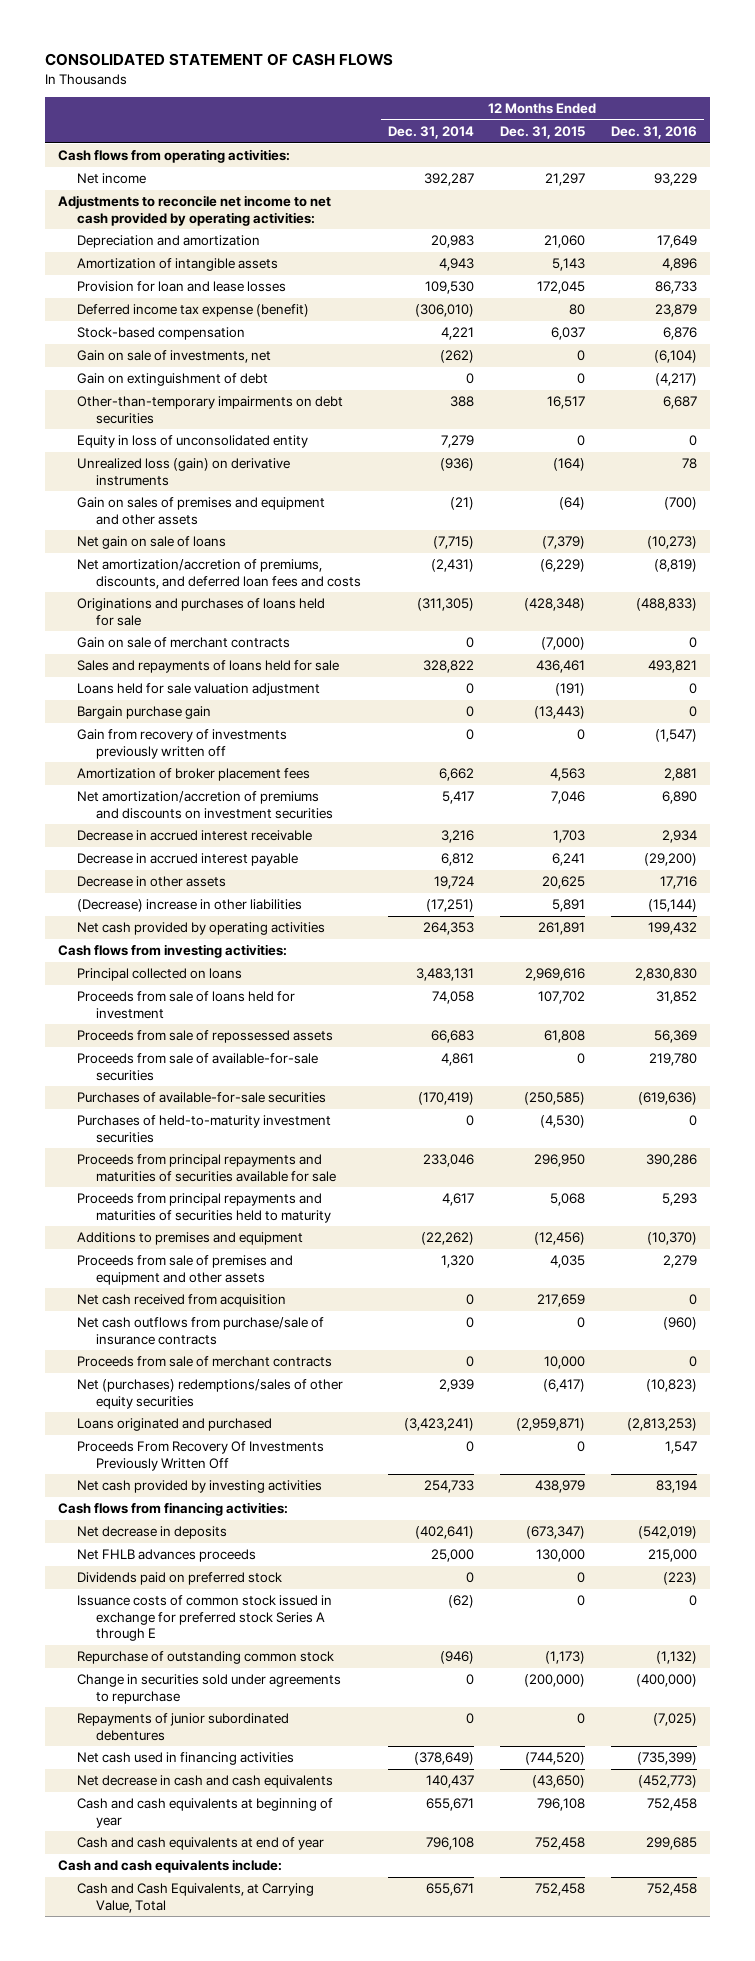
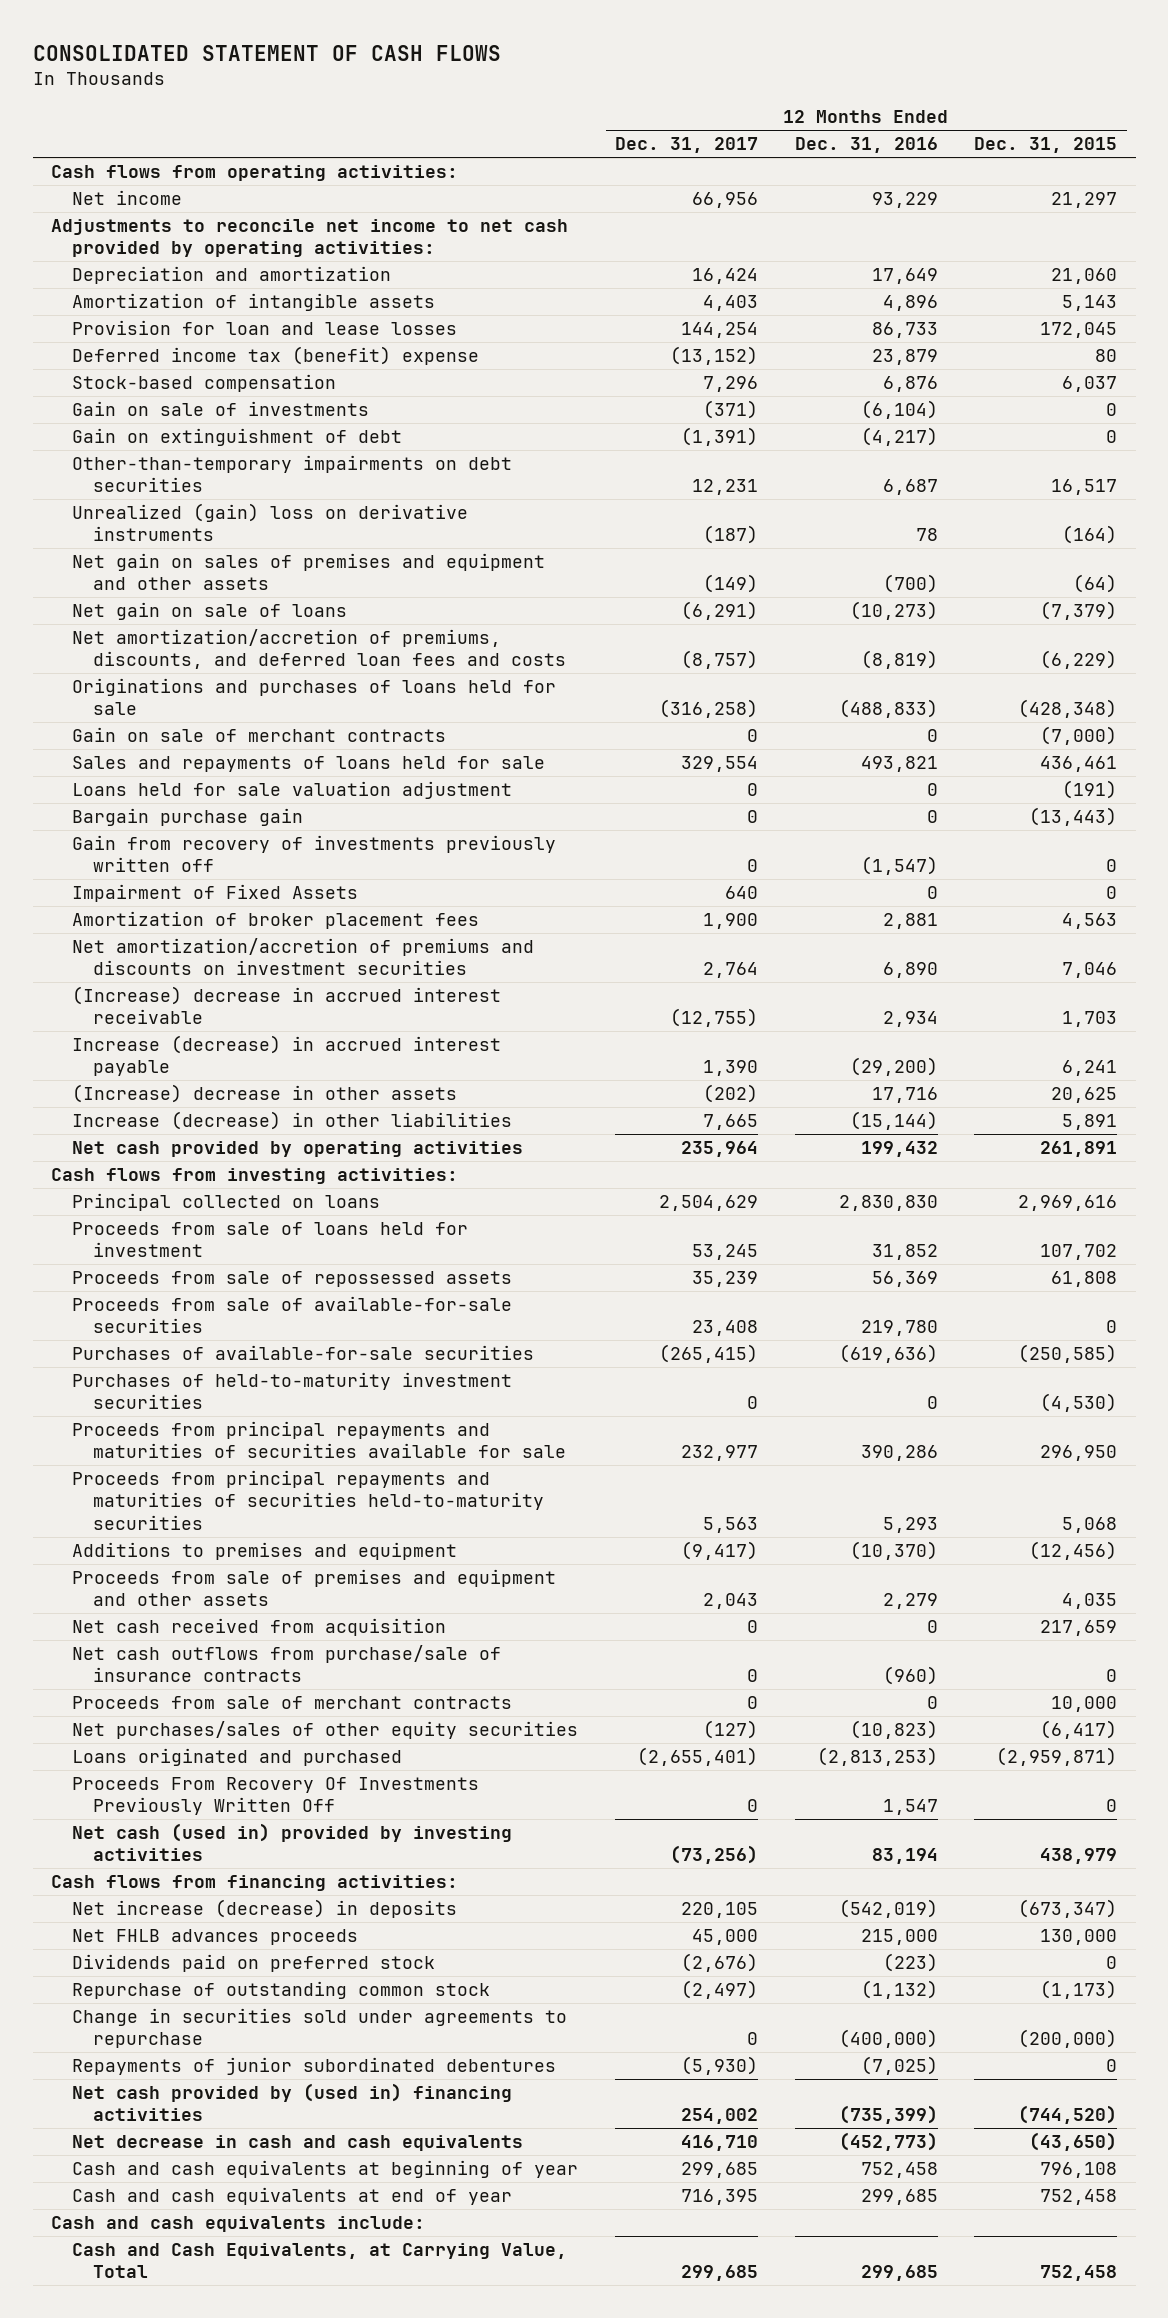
[387,126,474,140] Dec. 31, 2014 -> none
none -> [614,137,758,154] Dec. 31, 2017
[77,304,310,318] Deferred income tax expense (benefit) -> [72,346,480,366] Deferred income tax (benefit) expense
[77,350,272,364] Gain on sale of investments, net -> [72,401,370,417] Gain on sale of investments
[77,435,309,449] Equity in loss of unconsolidated entity -> none
[77,458,291,486] Unrealized loss (gain) on derivative instruments -> [72,503,469,542] Unrealized (gain) loss on derivative instruments
[77,497,326,525] Gain on sales of premises and equipment and other assets -> [72,553,546,591] Net gain on sales of premises and equipment and other assets
none -> [72,884,359,903] Impairment of Fixed Assets
[77,830,313,842] Decrease in accrued interest receivable -> [72,986,502,1025] (Increase) decrease in accrued interest receivable
[77,853,299,867] Decrease in accrued interest payable -> [72,1035,502,1077] Increase (decrease) in accrued interest payable
[77,876,227,888] Decrease in other assets -> [72,1084,458,1104] (Increase) decrease in other assets
[77,899,303,913] (Decrease) increase in other liabilities -> [72,1111,513,1131] Increase (decrease) in other liabilities
[77,1193,332,1223] Proceeds from principal repayments and maturities of securities held to maturity -> [72,1470,545,1530] Proceeds from principal repayments and maturities of securities held-to-maturity securities
[77,1379,344,1409] Net (purchases) redemptions/sales of other equity securities -> [72,1721,579,1740] Net purchases/sales of other equity securities
[77,1480,323,1494] Net cash provided by investing activities -> [72,1823,513,1862] Net cash (used in) provided by investing activities
[77,1526,228,1540] Net decrease in deposits -> [72,1899,458,1919] Net increase (decrease) in deposits
[77,1595,333,1642] Issuance costs of common stock issued in exchange for preferred stock Series A through E -> none
[77,1752,295,1766] Net cash used in financing activities -> [72,2083,513,2122] Net cash provided by (used in) financing activities
[647,1883,698,1897] 752,458 -> [860,2265,938,2282] 299,685

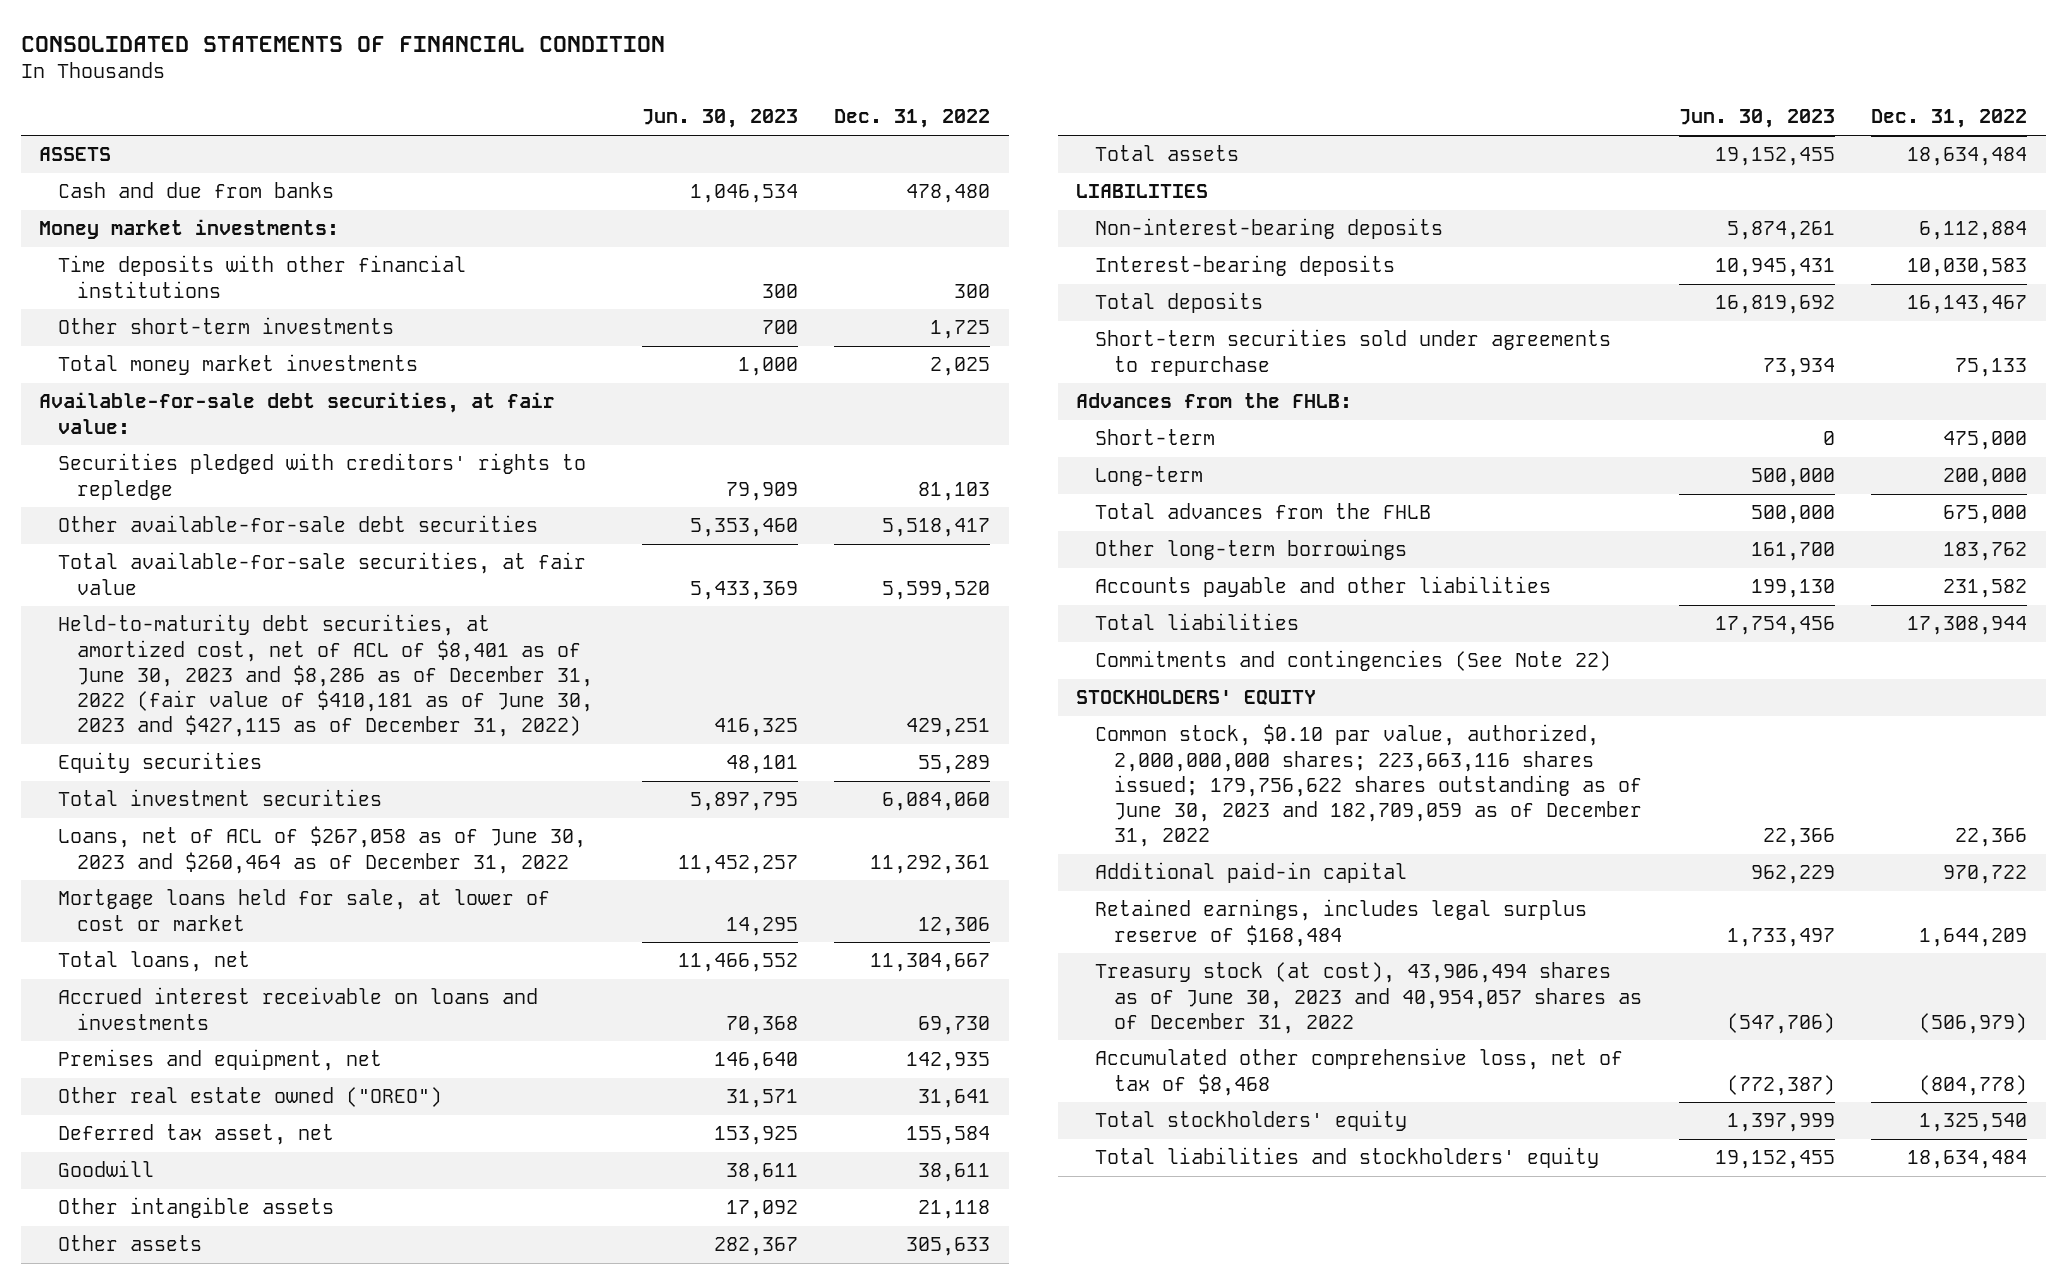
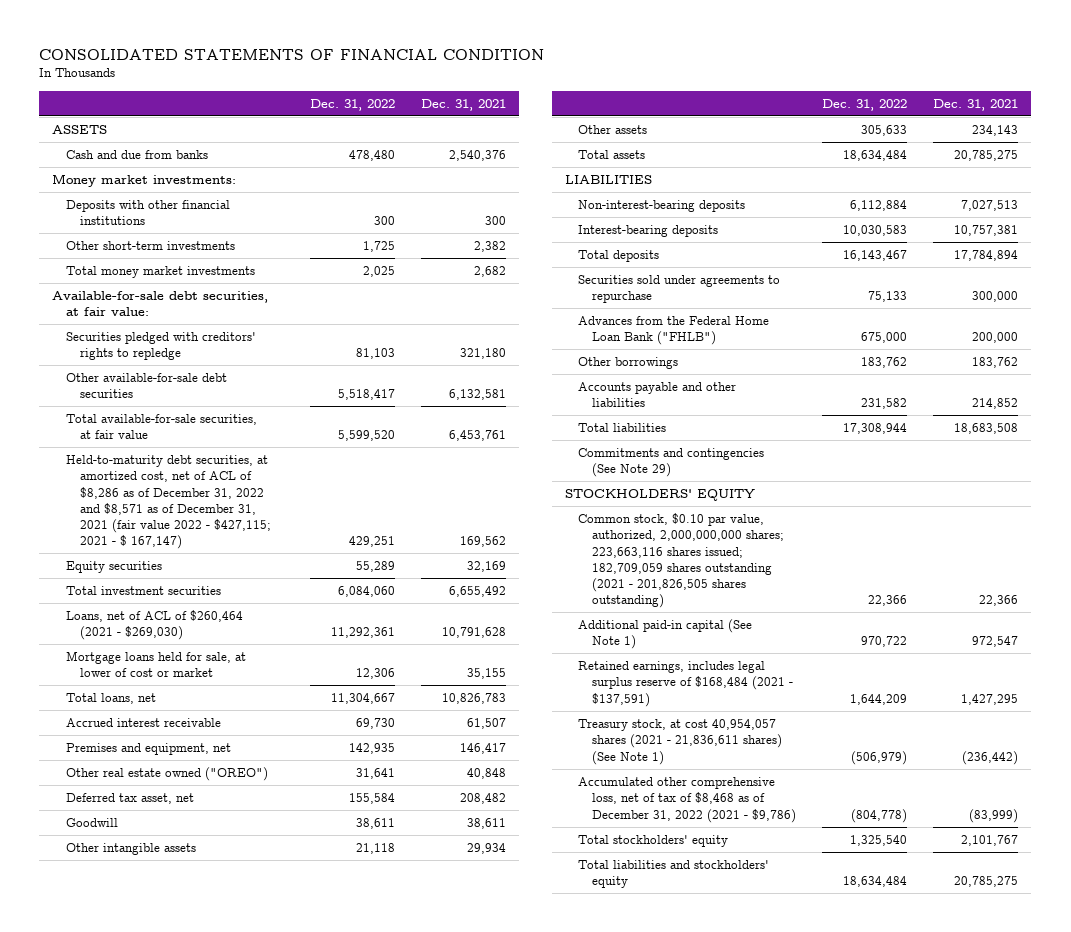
[641,109,798,129] Jun. 30, 2023 -> none
none -> [420,98,506,111] Dec. 31, 2021
[58,255,467,298] Time deposits with other financial institutions -> [65,200,230,226] Deposits with other financial institutions
[58,614,594,737] Held-to-maturity debt securities, at amortized cost, net of ACL of $8,401 as of June 30, 2023 and $8,286 as of December 31, 2022 (fair value of $410,181 as of June 30, 2023 and $427,115 as of December 31, 2022) -> [65,455,271,550] Held-to-maturity debt securities, at amortized cost, net of ACL of $8,286 as of December 31, 2022 and $8,571 as of December 31, 2021 (fair value 2022 - $427,115; 2021 - $ 167,147)
[58,826,587,874] Loans, net of ACL of $267,058 as of June 30, 2023 and $260,464 as of December 31, 2022 -> [65,610,243,641] Loans, net of ACL of $260,464 (2021 - $269,030)
[58,987,539,1030] Accrued interest receivable on loans and investments -> [65,718,221,728] Accrued interest receivable
[1076,393,1353,409] Advances from the FHLB: -> none
[1095,429,1216,446] Short-term -> none
[1095,466,1204,487] Long-term -> none
[1095,329,1612,376] Short-term securities sold under agreements to repurchase -> [578,275,781,304] Securities sold under agreements to repurchase
[1095,503,1432,520] Total advances from the FHLB -> [578,316,770,346] Advances from the Federal Home Loan Bank ("FHLB")
[1095,539,1408,561] Other long-term borrowings -> [578,357,679,370] Other borrowings
[1095,650,1612,672] Commitments and contingencies (See Note 22) -> [578,448,765,478] Commitments and contingencies (See Note 29)
[1095,724,1643,847] Common stock, $0.10 par value, authorized, 2,000,000,000 shares; 223,663,116 shares issued; 179,756,622 shares outstanding as of June 30, 2023 and 182,709,059 as of December 31, 2022 -> [578,513,784,609] Common stock, $0.10 par value, authorized, 2,000,000,000 shares; 223,663,116 shares issued; 182,709,059 shares outstanding (2021 - 201,826,505 shares outstanding)
[1095,862,1408,884] Additional paid-in capital -> [578,619,753,650] Additional paid-in capital (See Note 1)
[1095,899,1588,947] Retained earnings, includes legal surplus reserve of $168,484 -> [578,661,793,707] Retained earnings, includes legal surplus reserve of $168,484 (2021 - $137,591)
[1095,962,1643,1034] Treasury stock (at cost), 43,906,494 shares as of June 30, 2023 and 40,954,057 shares as of December 31, 2022 -> [578,719,782,765] Treasury stock, at cost 40,954,057 shares (2021 - 21,836,611 shares) (See Note 1)
[1095,1048,1624,1096] Accumulated other comprehensive loss, net of tax of $8,468 -> [578,777,796,823] Accumulated other comprehensive loss, net of tax of $8,468 as of December 31, 2022 (2021 - $9,786)

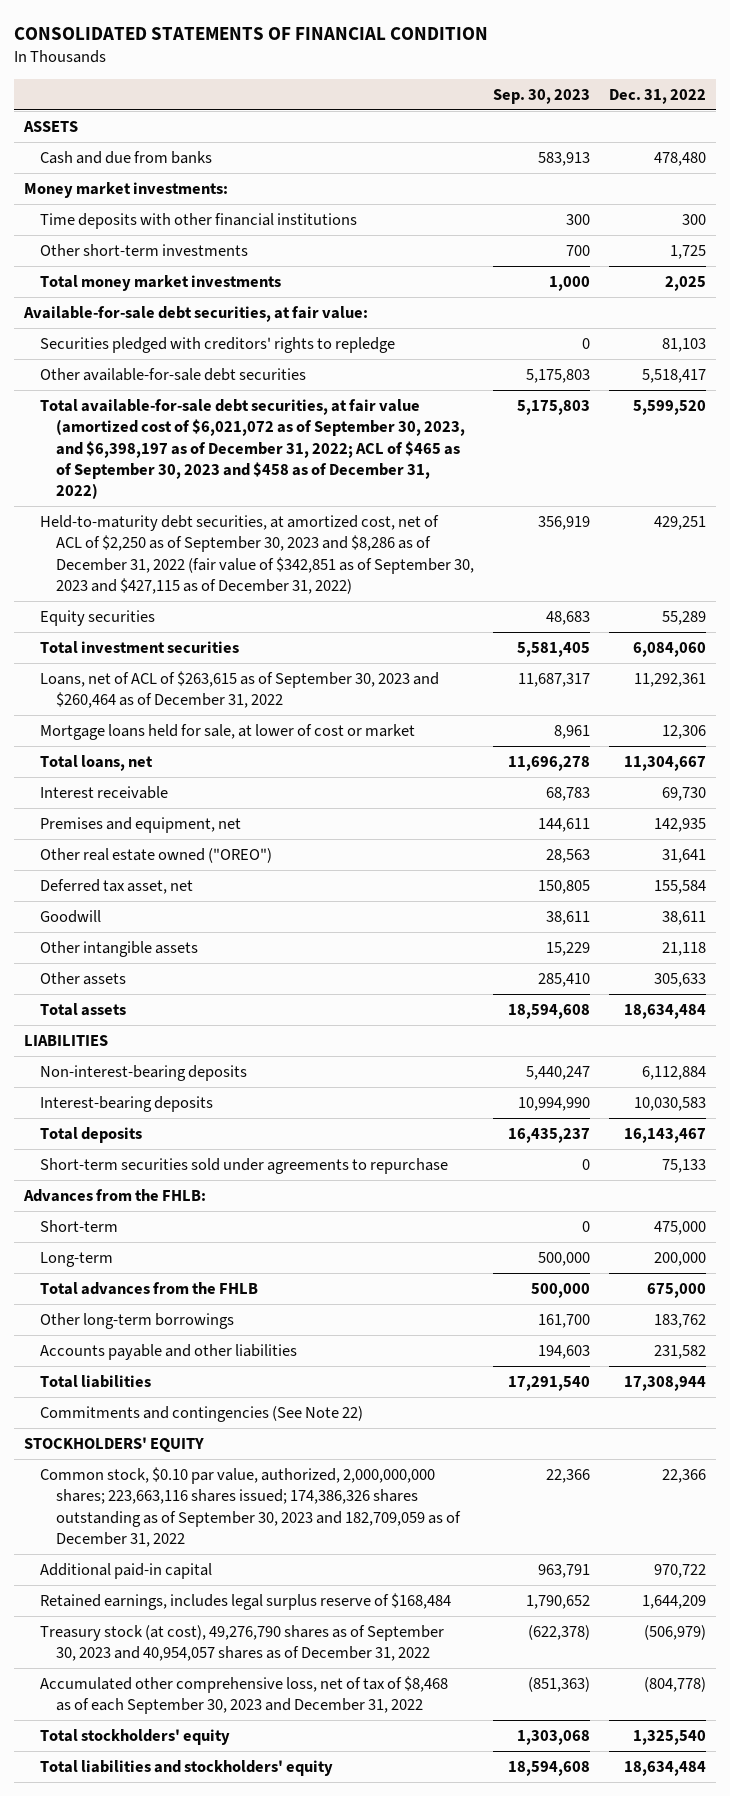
[420,98,506,111] Dec. 31, 2021 -> none
none -> [493,88,591,104] Sep. 30, 2023
[65,200,230,226] Deposits with other financial institutions -> [40,213,358,230] Time deposits with other financial institutions
[65,414,257,440] Total available-for-sale securities, at fair value -> [40,399,466,500] Total available-for-sale debt securities, at fair value (amortized cost of $6,021,072 as of September 30, 2023, and $6,398,197 as of December 31, 2022; ACL of $465 as of September 30, 2023 and $458 as of December 31, 2022)
[65,455,271,550] Held-to-maturity debt securities, at amortized cost, net of ACL of $8,286 as of December 31, 2022 and $8,571 as of December 31, 2021 (fair value 2022 - $427,115; 2021 - $ 167,147) -> [40,515,475,594] Held-to-maturity debt securities, at amortized cost, net of ACL of $2,250 as of September 30, 2023 and $8,286 as of December 31, 2022 (fair value of $342,851 as of September 30, 2023 and $427,115 as of December 31, 2022)
[65,610,243,641] Loans, net of ACL of $260,464 (2021 - $269,030) -> [40,671,440,709] Loans, net of ACL of $263,615 as of September 30, 2023 and $260,464 as of December 31, 2022
[65,718,221,728] Accrued interest receivable -> [40,786,169,800] Interest receivable
[578,275,781,304] Securities sold under agreements to repurchase -> [40,1158,449,1175] Short-term securities sold under agreements to repurchase
none -> [22,1189,206,1203] Advances from the FHLB:
none -> [40,1220,119,1233] Short-term
none -> [40,1252,114,1268] Long-term
[578,316,770,346] Advances from the Federal Home Loan Bank ("FHLB") -> [40,1282,259,1296] Total advances from the FHLB
[578,357,679,370] Other borrowings -> [40,1313,235,1330] Other long-term borrowings
[578,448,765,478] Commitments and contingencies (See Note 29) -> [40,1406,364,1423] Commitments and contingencies (See Note 22)
[578,513,784,609] Common stock, $0.10 par value, authorized, 2,000,000,000 shares; 223,663,116 shares issued; 182,709,059 shares outstanding (2021 - 201,826,505 shares outstanding) -> [40,1467,462,1547] Common stock, $0.10 par value, authorized, 2,000,000,000 shares; 223,663,116 shares issued; 174,386,326 shares outstanding as of September 30, 2023 and 182,709,059 as of December 31, 2022
[578,619,753,650] Additional paid-in capital (See Note 1) -> [40,1563,213,1580] Additional paid-in capital
[578,661,793,707] Retained earnings, includes legal surplus reserve of $168,484 (2021 - $137,591) -> [40,1593,452,1611] Retained earnings, includes legal surplus reserve of $168,484
[578,719,782,765] Treasury stock, at cost 40,954,057 shares (2021 - 21,836,611 shares) (See Note 1) -> [40,1625,445,1662] Treasury stock (at cost), 49,276,790 shares as of September 30, 2023 and 40,954,057 shares as of December 31, 2022
[578,777,796,823] Accumulated other comprehensive loss, net of tax of $8,468 as of December 31, 2022 (2021 - $9,786) -> [40,1676,449,1715] Accumulated other comprehensive loss, net of tax of $8,468 as of each September 30, 2023 and December 31, 2022

